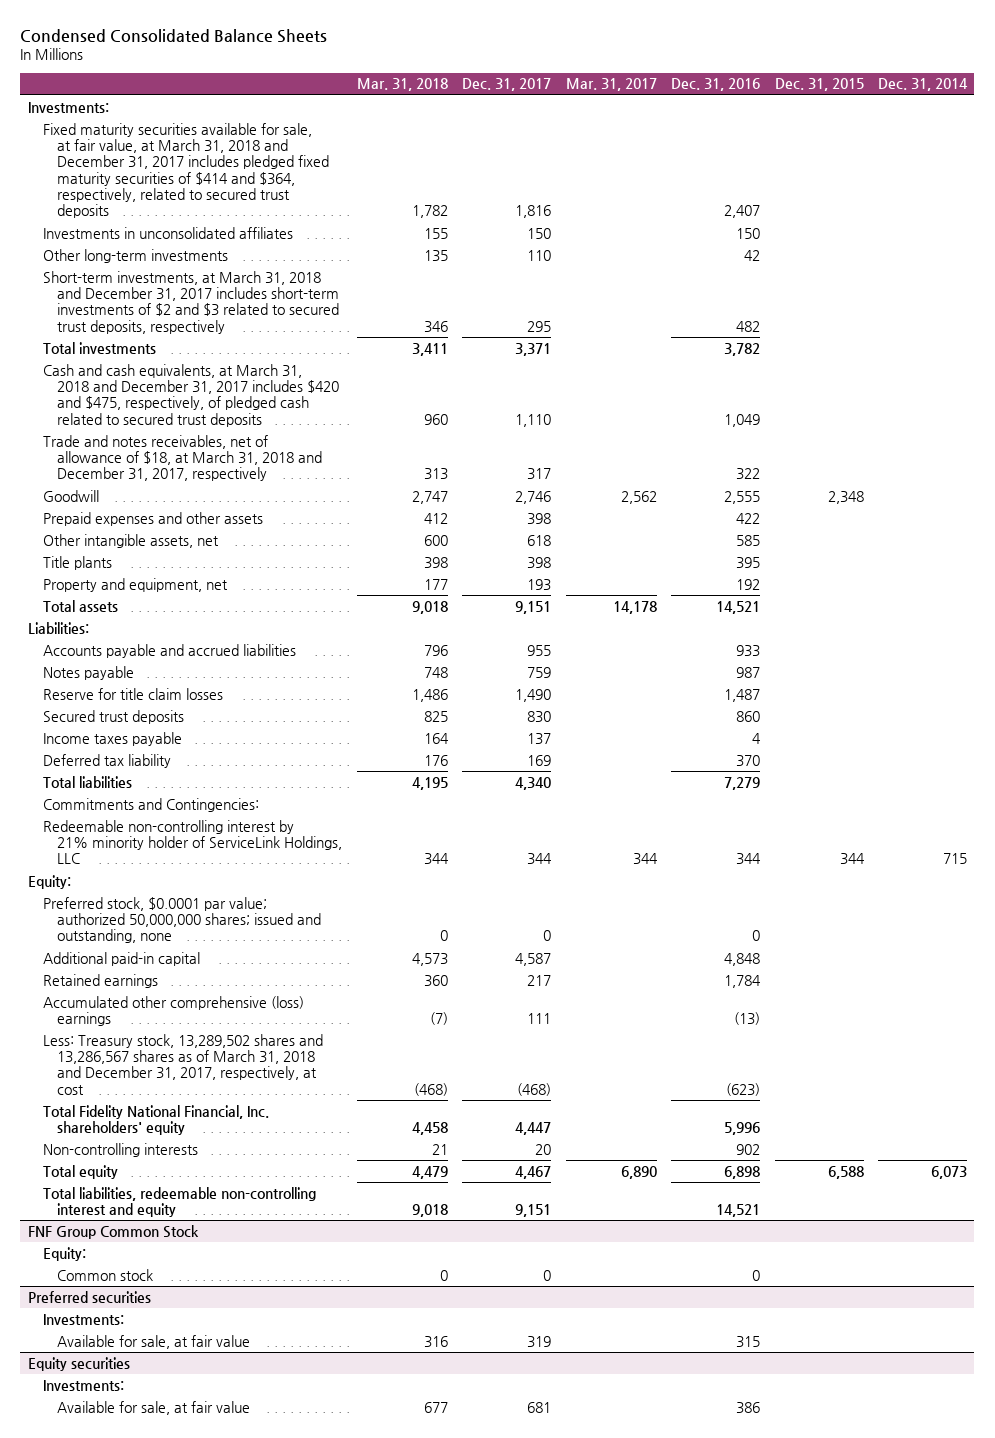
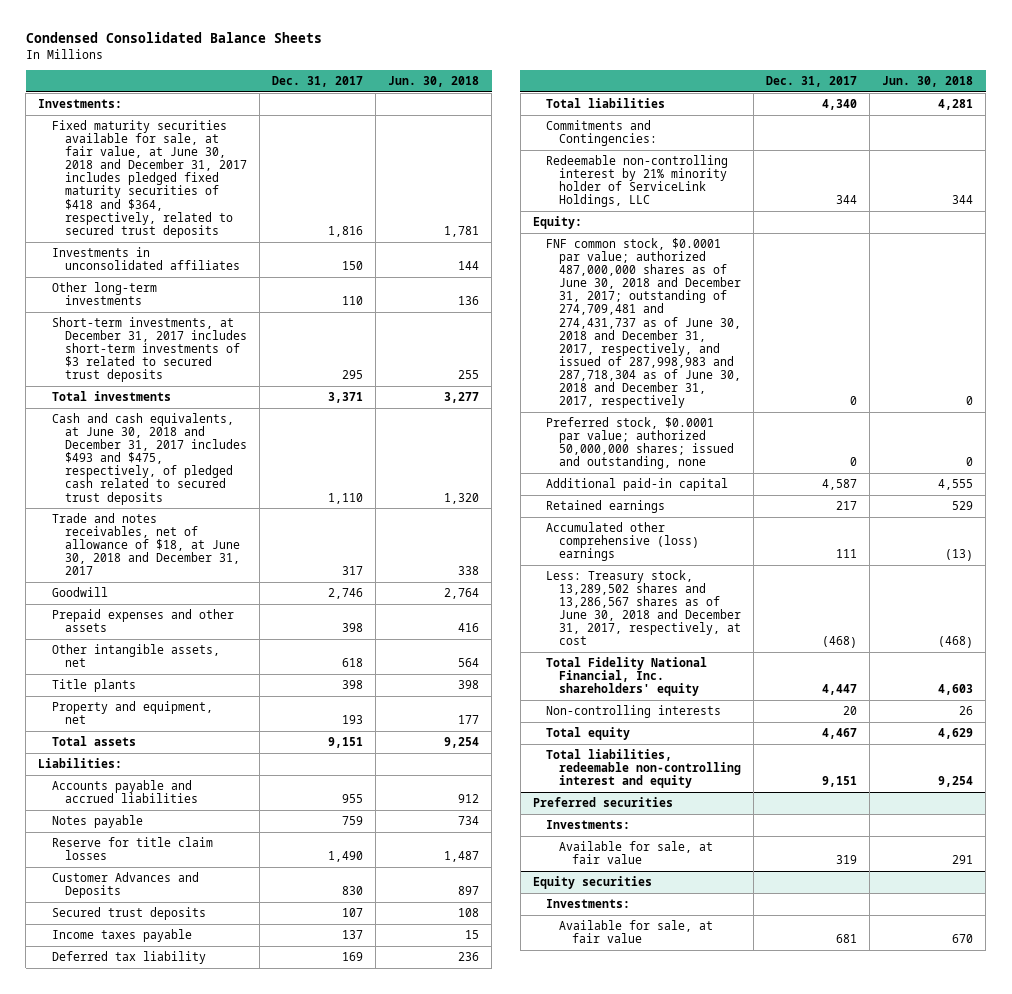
[356,78,448,92] Mar. 31, 2018 -> none
[565,78,657,92] Mar. 31, 2017 -> none
[671,78,761,92] Dec. 31, 2016 -> none
[774,78,864,92] Dec. 31, 2015 -> none
[877,78,968,92] Dec. 31, 2014 -> none
none -> [388,75,480,87] Jun. 30, 2018
[42,122,330,219] Fixed maturity securities available for sale, at fair value, at March 31, 2018 and December 31, 2017 includes pledged fixed maturity securities of $414 and $364, respectively, related to secured trust deposits -> [51,120,247,238] Fixed maturity securities available for sale, at fair value, at June 30, 2018 and December 31, 2017 includes pledged fixed maturity securities of $418 and $364, respectively, related to secured trust deposits
[42,270,340,334] Short-term investments, at March 31, 2018 and December 31, 2017 includes short-term investments of $2 and $3 related to secured trust deposits, respectively -> [51,317,247,383] Short-term investments, at December 31, 2017 includes short-term investments of $3 related to secured trust deposits
[42,363,340,427] Cash and cash equivalents, at March 31, 2018 and December 31, 2017 includes $420 and $475, respectively, of pledged cash related to secured trust deposits -> [51,413,247,505] Cash and cash equivalents, at June 30, 2018 and December 31, 2017 includes $493 and $475, respectively, of pledged cash related to secured trust deposits
[42,434,323,482] Trade and notes receivables, net of allowance of $18, at March 31, 2018 and December 31, 2017, respectively -> [51,513,240,576] Trade and notes receivables, net of allowance of $18, at June 30, 2018 and December 31, 2017
none -> [51,872,199,899] Customer Advances and Deposits
[527,710,552,723] 830 -> [342,908,364,918] 107
none -> [545,238,742,409] FNF common stock, $0.0001 par value; authorized 487,000,000 shares as of June 30, 2018 and December 31, 2017; outstanding of 274,709,481 and 274,431,737 as of June 30, 2018 and December 31, 2017, respectively, and issued of 287,998,983 and 287,718,304 as of June 30, 2018 and December 31, 2017, respectively
[42,1033,323,1095] Less: Treasury stock, 13,289,502 shares and 13,286,567 shares as of March 31, 2018 and December 31, 2017, respectively, at cost -> [545,570,742,646] Less: Treasury stock, 13,289,502 shares and 13,286,567 shares as of June 30, 2018 and December 31, 2017, respectively, at cost
[27,1224,199,1239] FNF Group Common Stock -> none
[42,1246,86,1261] Equity: -> none
[57,1268,154,1281] Common stock -> none

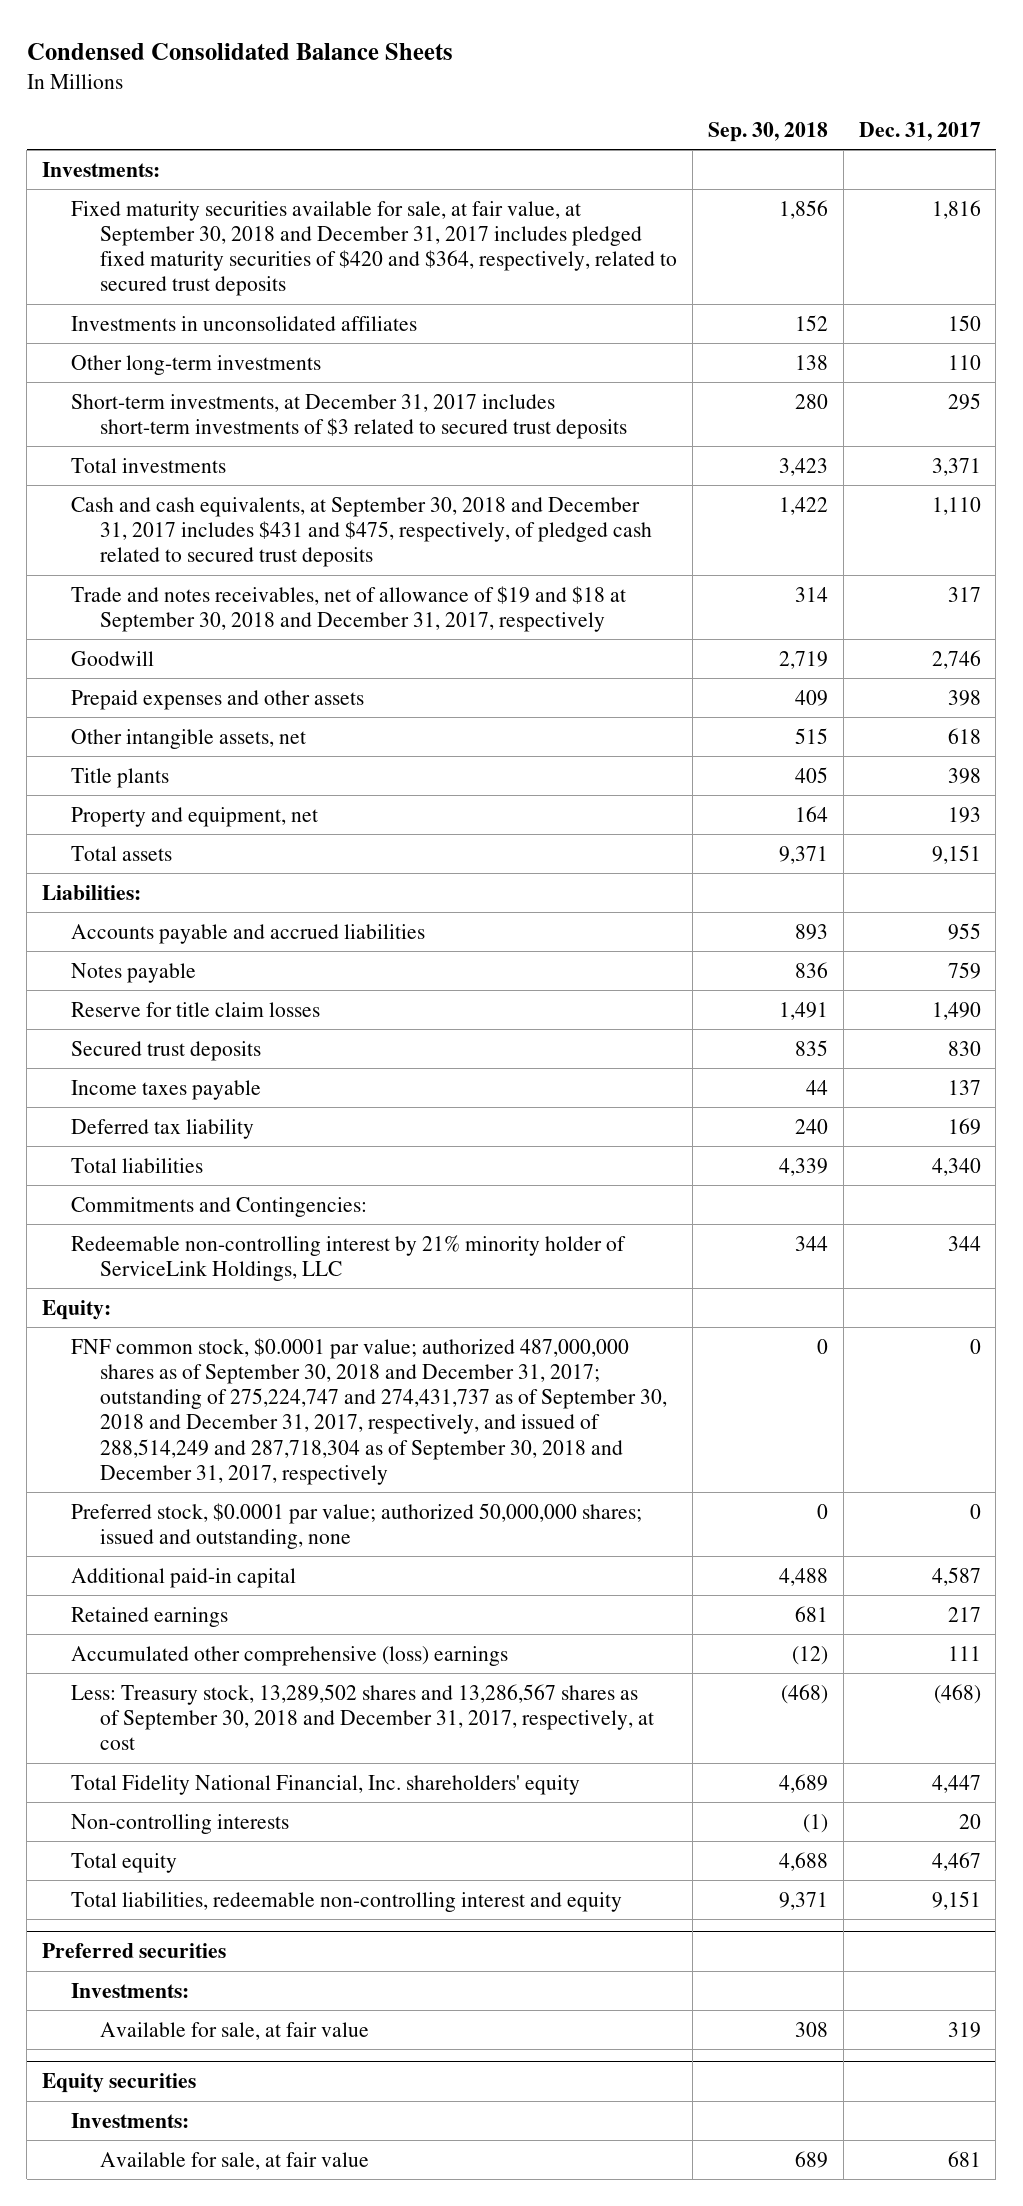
[388,75,480,87] Jun. 30, 2018 -> none
none -> [707,122,828,143] Sep. 30, 2018
[51,120,247,238] Fixed maturity securities available for sale, at fair value, at June 30, 2018 and December 31, 2017 includes pledged fixed maturity securities of $418 and $364, respectively, related to secured trust deposits -> [71,200,678,297] Fixed maturity securities available for sale, at fair value, at September 30, 2018 and December 31, 2017 includes pledged fixed maturity securities of $420 and $364, respectively, related to secured trust deposits
[51,413,247,505] Cash and cash equivalents, at June 30, 2018 and December 31, 2017 includes $493 and $475, respectively, of pledged cash related to secured trust deposits -> [71,496,653,568] Cash and cash equivalents, at September 30, 2018 and December 31, 2017 includes $431 and $475, respectively, of pledged cash related to secured trust deposits
[51,513,240,576] Trade and notes receivables, net of allowance of $18, at June 30, 2018 and December 31, 2017 -> [71,585,627,632] Trade and notes receivables, net of allowance of $19 and $18 at September 30, 2018 and December 31, 2017, respectively
[51,907,206,921] Secured trust deposits -> none
[51,872,199,899] Customer Advances and Deposits -> [71,1040,262,1061] Secured trust deposits
[545,238,742,409] FNF common stock, $0.0001 par value; authorized 487,000,000 shares as of June 30, 2018 and December 31, 2017; outstanding of 274,709,481 and 274,431,737 as of June 30, 2018 and December 31, 2017, respectively, and issued of 287,998,983 and 287,718,304 as of June 30, 2018 and December 31, 2017, respectively -> [71,1337,668,1485] FNF common stock, $0.0001 par value; authorized 487,000,000 shares as of September 30, 2018 and December 31, 2017; outstanding of 275,224,747 and 274,431,737 as of September 30, 2018 and December 31, 2017, respectively, and issued of 288,514,249 and 287,718,304 as of September 30, 2018 and December 31, 2017, respectively
[545,570,742,646] Less: Treasury stock, 13,289,502 shares and 13,286,567 shares as of June 30, 2018 and December 31, 2017, respectively, at cost -> [71,1683,655,1751] Less: Treasury stock, 13,289,502 shares and 13,286,567 shares as of September 30, 2018 and December 31, 2017, respectively, at cost

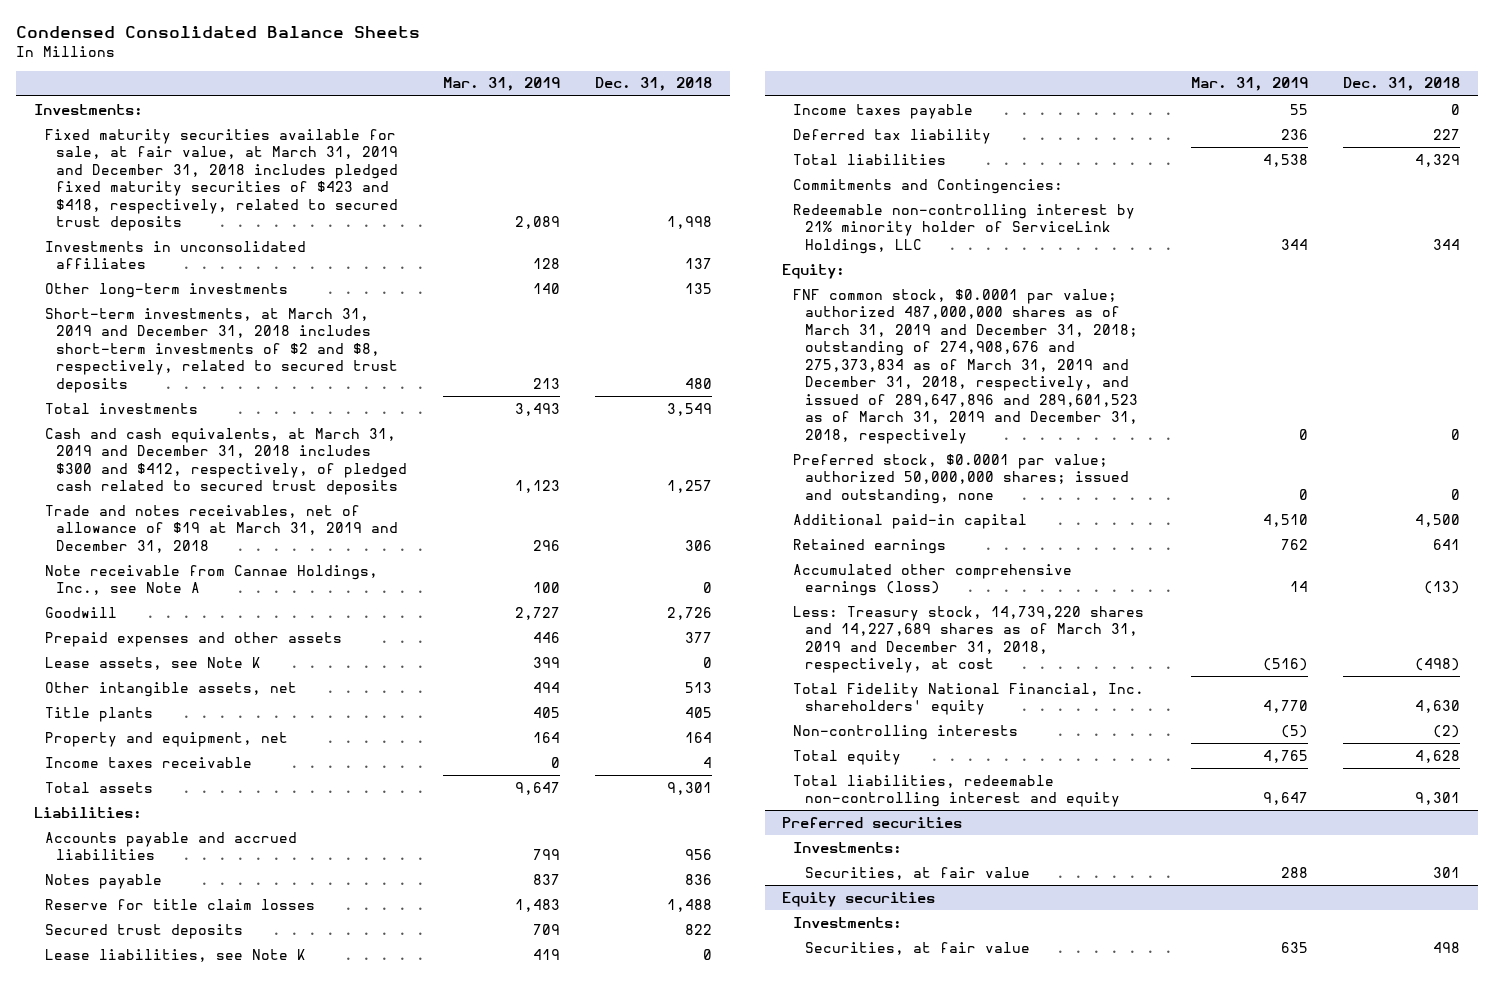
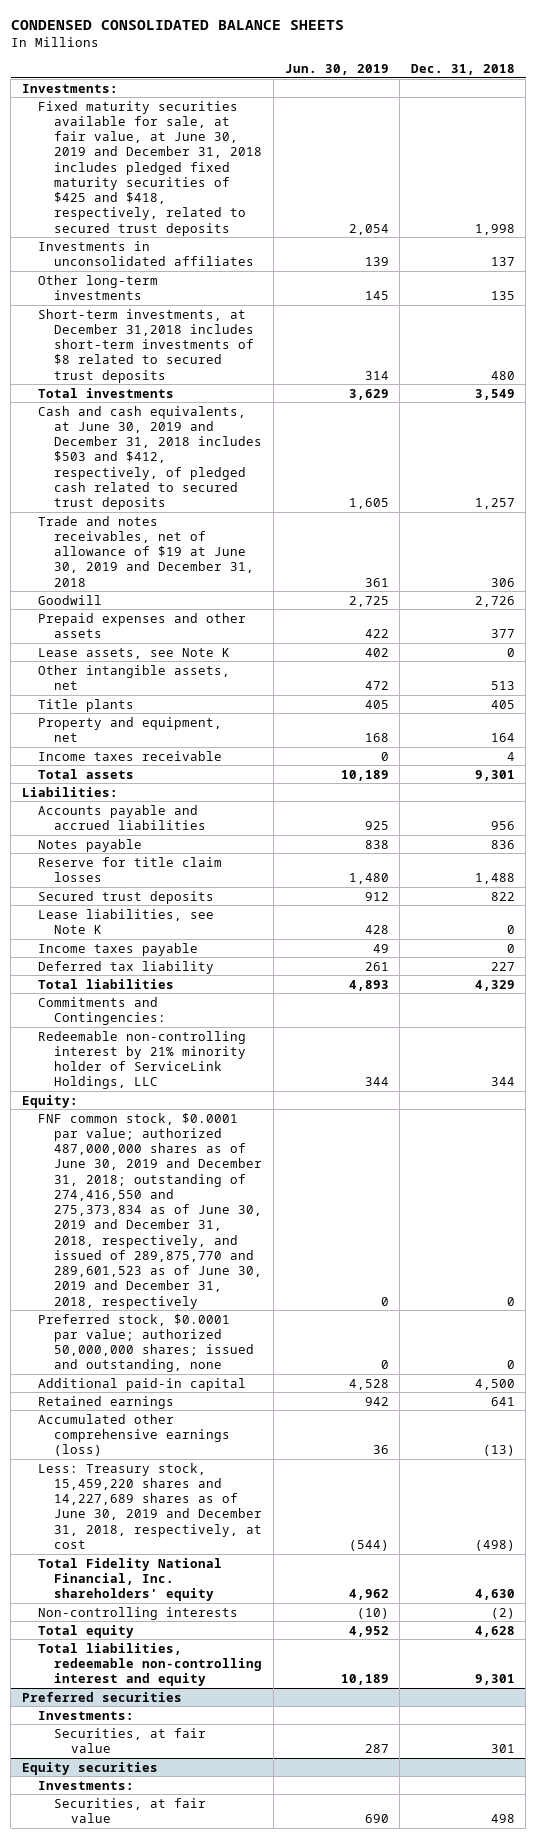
[16,26,421,39] Condensed Consolidated Balance Sheets -> [10,19,344,30] CONDENSED CONSOLIDATED BALANCE SHEETS
[442,77,560,92] Mar. 31, 2019 -> none
none -> [284,63,389,75] Jun. 30, 2019
[45,128,399,232] Fixed maturity securities available for sale, at fair value, at March 31, 2019 and December 31, 2018 includes pledged fixed maturity securities of $423 and $418, respectively, related to secured trust deposits -> [38,100,263,236] Fixed maturity securities available for sale, at fair value, at June 30, 2019 and December 31, 2018 includes pledged fixed maturity securities of $425 and $418, respectively, related to secured trust deposits
[45,307,399,393] Short-term investments, at March 31, 2019 and December 31, 2018 includes short-term investments of $2 and $8, respectively, related to secured trust deposits -> [38,308,255,383] Short-term investments, at December 31,2018 includes short-term investments of $8 related to secured trust deposits
[45,564,379,596] Note receivable from Cannae Holdings, Inc., see Note A -> none
[45,427,408,496] Cash and cash equivalents, at March 31, 2019 and December 31, 2018 includes $300 and $412, respectively, of pledged cash related to secured trust deposits -> [38,405,263,511] Cash and cash equivalents, at June 30, 2019 and December 31, 2018 includes $503 and $412, respectively, of pledged cash related to secured trust deposits
[45,504,399,553] Trade and notes receivables, net of allowance of $19 at March 31, 2019 and December 31, 2018 -> [38,515,255,587] Trade and notes receivables, net of allowance of $19 at June 30, 2019 and December 31, 2018
[793,288,1138,444] FNF common stock, $0.0001 par value; authorized 487,000,000 shares as of March 31, 2019 and December 31, 2018; outstanding of 274,908,676 and 275,373,834 as of March 31, 2019 and December 31, 2018, respectively, and issued of 289,647,896 and 289,601,523 as of March 31, 2019 and December 31, 2018, respectively -> [38,1112,263,1309] FNF common stock, $0.0001 par value; authorized 487,000,000 shares as of June 30, 2019 and December 31, 2018; outstanding of 274,416,550 and 275,373,834 as of June 30, 2019 and December 31, 2018, respectively, and issued of 289,875,770 and 289,601,523 as of June 30, 2019 and December 31, 2018, respectively
[793,605,1145,674] Less: Treasury stock, 14,739,220 shares and 14,227,689 shares as of March 31, 2019 and December 31, 2018, respectively, at cost -> [38,1462,263,1549] Less: Treasury stock, 15,459,220 shares and 14,227,689 shares as of June 30, 2019 and December 31, 2018, respectively, at cost

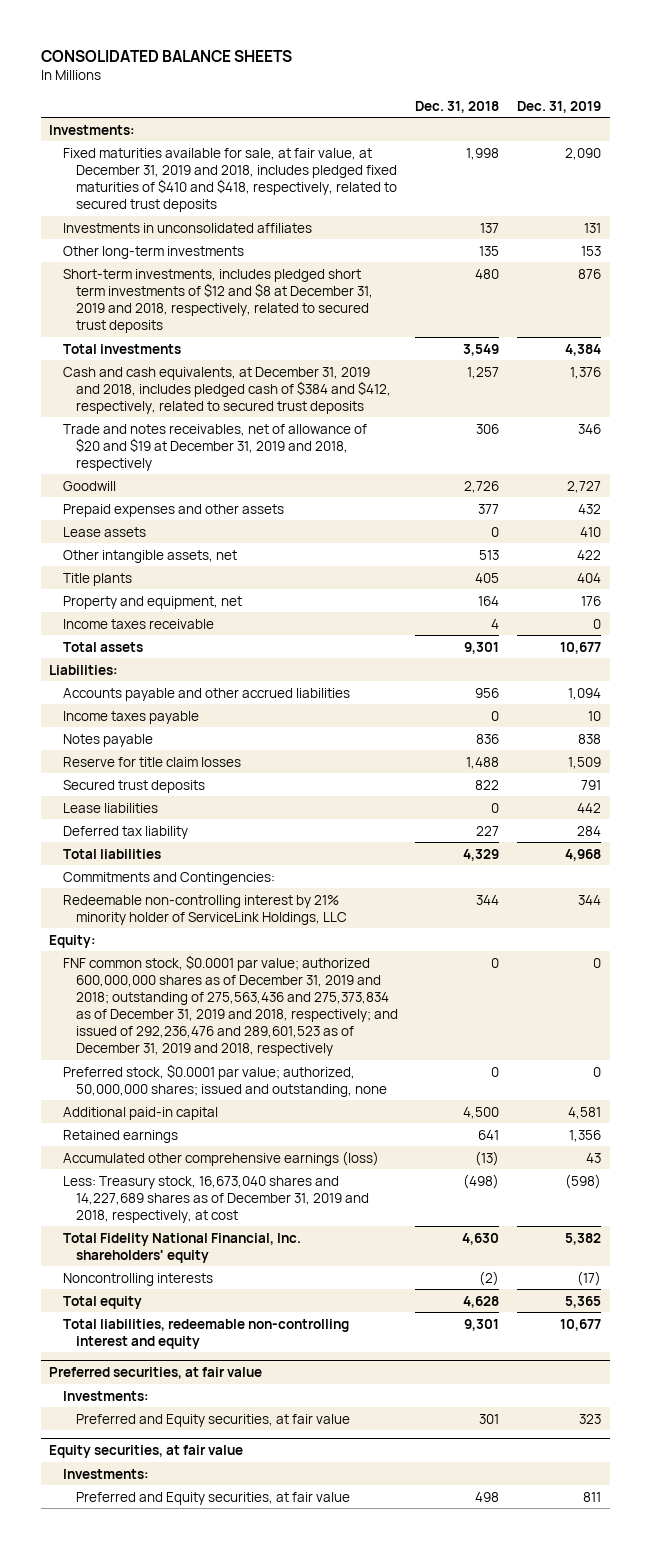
[10,19,344,30] CONDENSED CONSOLIDATED BALANCE SHEETS -> [40,49,292,62] CONSOLIDATED BALANCE SHEETS
[284,63,389,75] Jun. 30, 2019 -> none
none -> [517,100,602,113] Dec. 31, 2019
[38,100,263,236] Fixed maturity securities available for sale, at fair value, at June 30, 2019 and December 31, 2018 includes pledged fixed maturity securities of $425 and $418, respectively, related to secured trust deposits -> [62,147,397,212] Fixed maturities available for sale, at fair value, at December 31, 2019 and 2018, includes pledged fixed maturities of $410 and $418, respectively, related to secured trust deposits
[38,308,255,383] Short-term investments, at December 31,2018 includes short-term investments of $8 related to secured trust deposits -> [62,268,373,333] Short-term investments, includes pledged short term investments of $12 and $8 at December 31, 2019 and 2018, respectively, related to secured trust deposits
[38,405,263,511] Cash and cash equivalents, at June 30, 2019 and December 31, 2018 includes $503 and $412, respectively, of pledged cash related to secured trust deposits -> [62,366,391,414] Cash and cash equivalents, at December 31, 2019 and 2018, includes pledged cash of $384 and $412, respectively, related to secured trust deposits
[38,515,255,587] Trade and notes receivables, net of allowance of $19 at June 30, 2019 and December 31, 2018 -> [62,423,367,471] Trade and notes receivables, net of allowance of $20 and $19 at December 31, 2019 and 2018, respectively
[38,647,231,659] Lease assets, see Note K -> [62,526,146,537] Lease assets
[38,804,207,830] Accounts payable and accrued liabilities -> [62,687,350,701] Accounts payable and other accrued liabilities
[38,942,199,956] Income taxes payable -> [62,710,199,724] Income taxes payable
[38,908,215,934] Lease liabilities, see Note K -> [62,802,158,813] Lease liabilities
[38,1112,263,1309] FNF common stock, $0.0001 par value; authorized 487,000,000 shares as of June 30, 2019 and December 31, 2018; outstanding of 274,416,550 and 275,373,834 as of June 30, 2019 and December 31, 2018, respectively, and issued of 289,875,770 and 289,601,523 as of June 30, 2019 and December 31, 2018, respectively -> [62,954,398,1057] FNF common stock, $0.0001 par value; authorized 600,000,000 shares as of December 31, 2019 and 2018; outstanding of 275,563,436 and 275,373,834 as of December 31, 2019 and 2018, respectively; and issued of 292,236,476 and 289,601,523 as of December 31, 2019 and 2018, respectively
[38,1313,255,1373] Preferred stock, $0.0001 par value; authorized 50,000,000 shares; issued and outstanding, none -> [62,1063,387,1097] Preferred stock, $0.0001 par value; authorized, 50,000,000 shares; issued and outstanding, none
[38,1462,263,1549] Less: Treasury stock, 15,459,220 shares and 14,227,689 shares as of June 30, 2019 and December 31, 2018, respectively, at cost -> [62,1175,369,1223] Less: Treasury stock, 16,673,040 shares and 14,227,689 shares as of December 31, 2019 and 2018, respectively, at cost
[38,1606,239,1620] Non-controlling interests -> [62,1272,213,1286] Noncontrolling interests
[21,1691,182,1702] Preferred securities -> [49,1367,263,1380] Preferred securities, at fair value
[54,1727,207,1753] Securities, at fair value -> [75,1413,350,1427] Preferred and Equity securities, at fair value
[21,1761,158,1775] Equity securities -> [49,1445,244,1459] Equity securities, at fair value
[54,1797,207,1823] Securities, at fair value -> [75,1491,350,1505] Preferred and Equity securities, at fair value

